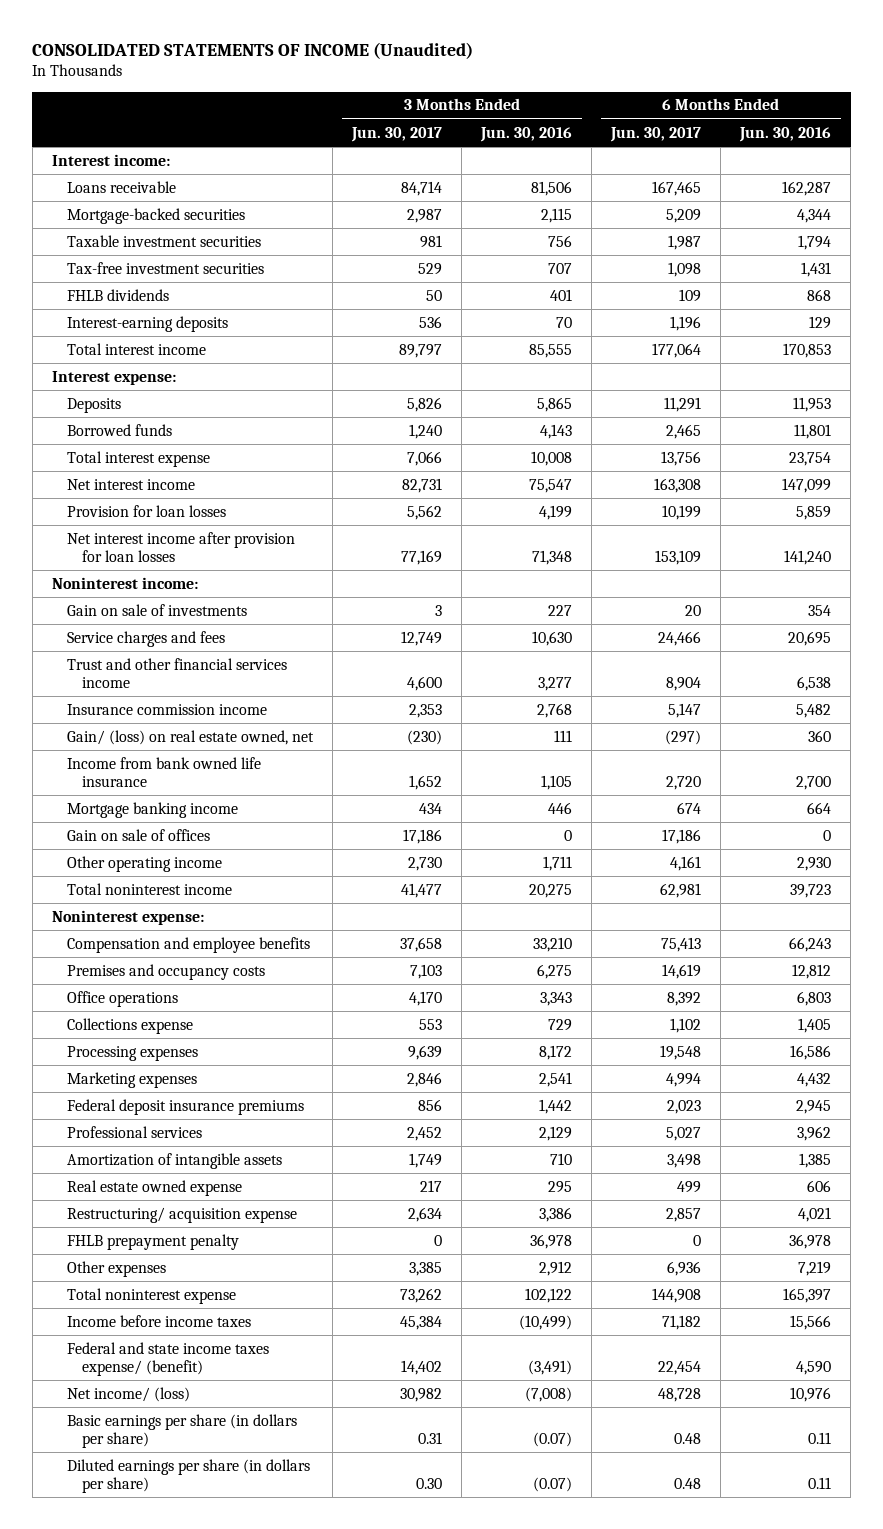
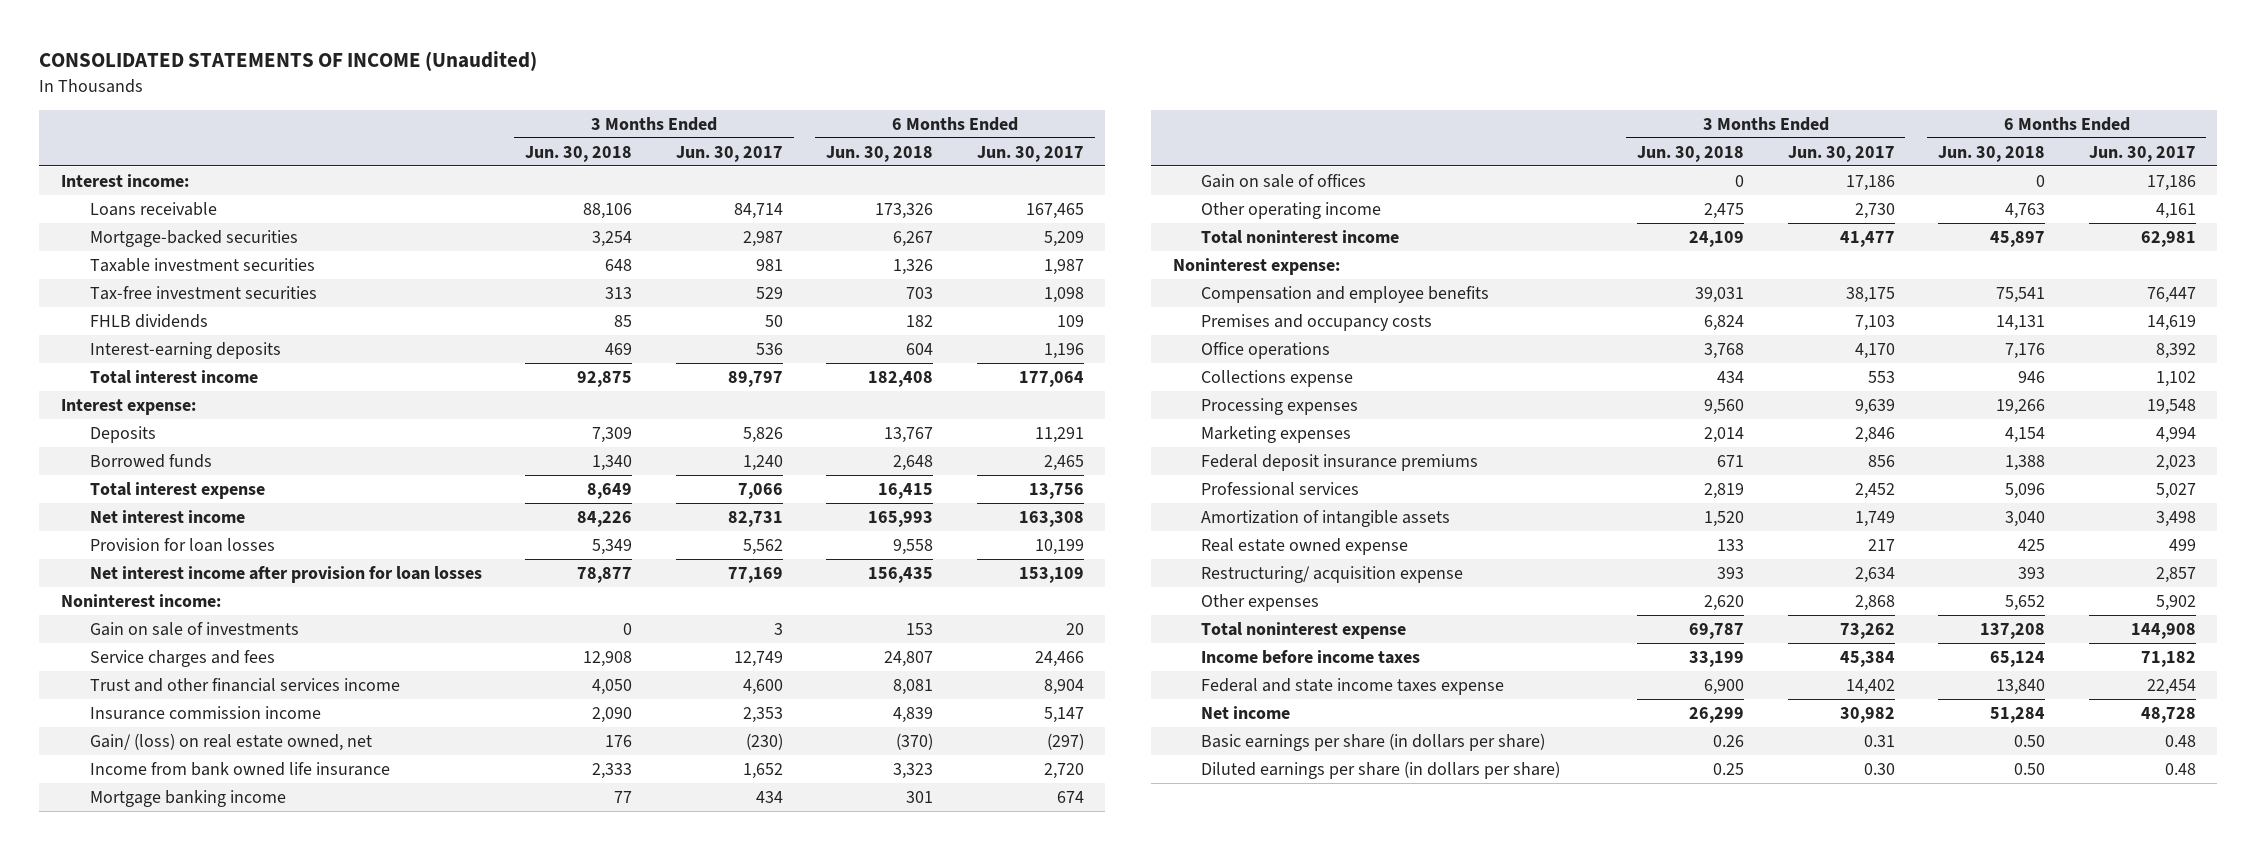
[479,126,572,142] Jun. 30, 2016 -> none
[739,126,832,142] Jun. 30, 2016 -> none
none -> [525,145,633,162] Jun. 30, 2018
none -> [826,145,934,162] Jun. 30, 2018
[399,936,442,952] 37,658 -> [1845,286,1895,303] 38,175
[660,936,701,952] 75,413 -> [2146,286,2196,303] 76,447
[66,1233,239,1250] FHLB prepayment penalty -> none
[408,1261,442,1276] 3,385 -> [1854,594,1895,611] 2,868
[666,1260,701,1276] 6,936 -> [2155,594,2196,611] 5,902
[66,1341,269,1376] Federal and state income taxes expense/ (benefit) -> [1201,677,1505,695] Federal and state income taxes expense
[66,1386,190,1402] Net income/ (loss) -> [1201,705,1291,719] Net income

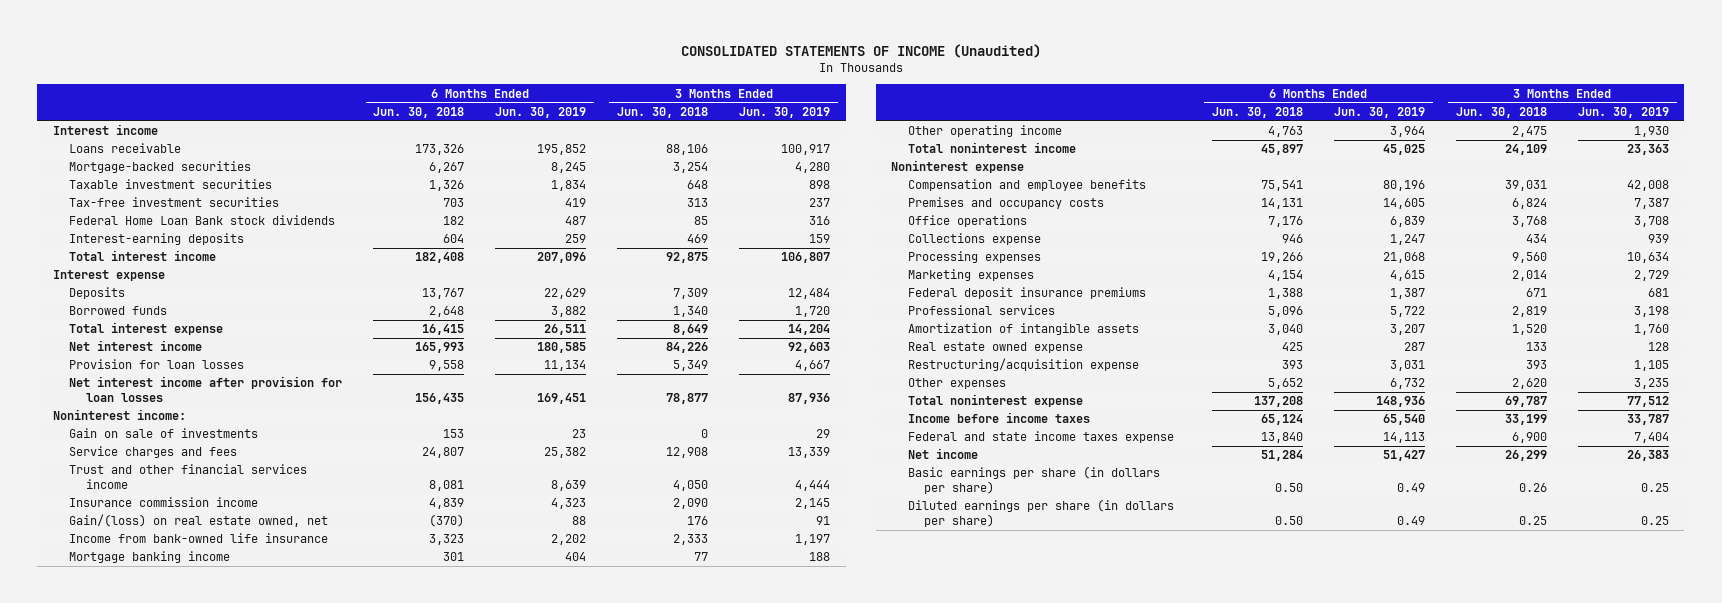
[675,145,783,162] Jun. 30, 2017 -> none
[976,145,1084,162] Jun. 30, 2017 -> none
none -> [495,107,587,119] Jun. 30, 2019
none -> [739,107,831,119] Jun. 30, 2019
[60,173,189,187] Interest income: -> [52,124,158,136] Interest income
[89,313,208,328] FHLB dividends -> [69,215,336,226] Federal Home Loan Bank stock dividends
[60,398,196,415] Interest expense: -> [52,270,165,282] Interest expense
[89,732,372,751] Gain/ (loss) on real estate owned, net -> [69,514,329,528] Gain/(loss) on real estate owned, net
[89,761,390,776] Income from bank owned life insurance -> [69,533,329,544] Income from bank-owned life insurance
[1201,173,1367,188] Gain on sale of offices -> none
[1172,257,1340,275] Noninterest expense: -> [891,160,1025,174] Noninterest expense
[1201,565,1464,583] Restructuring/ acquisition expense -> [907,358,1139,372] Restructuring/acquisition expense

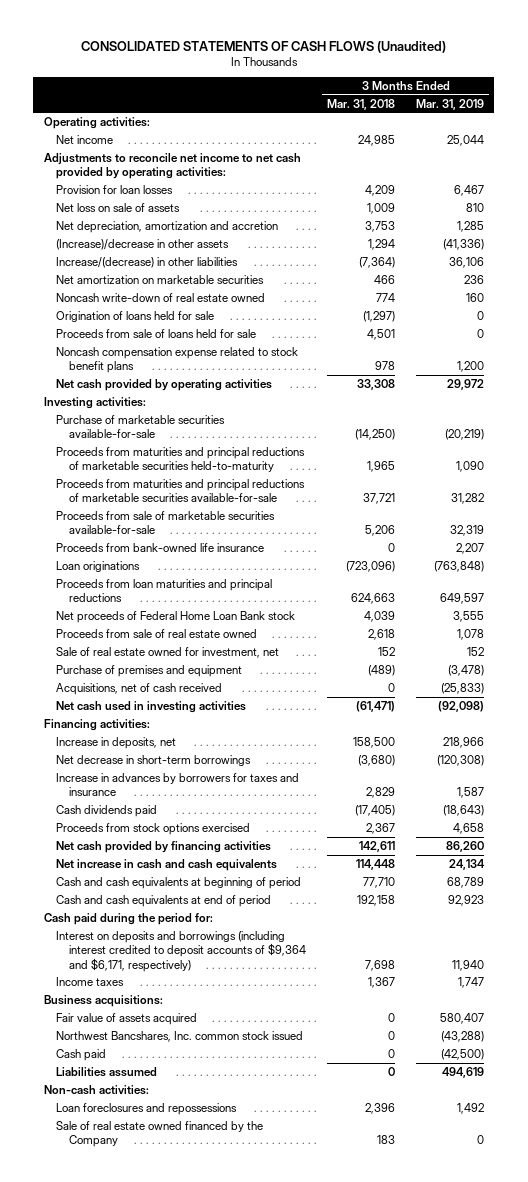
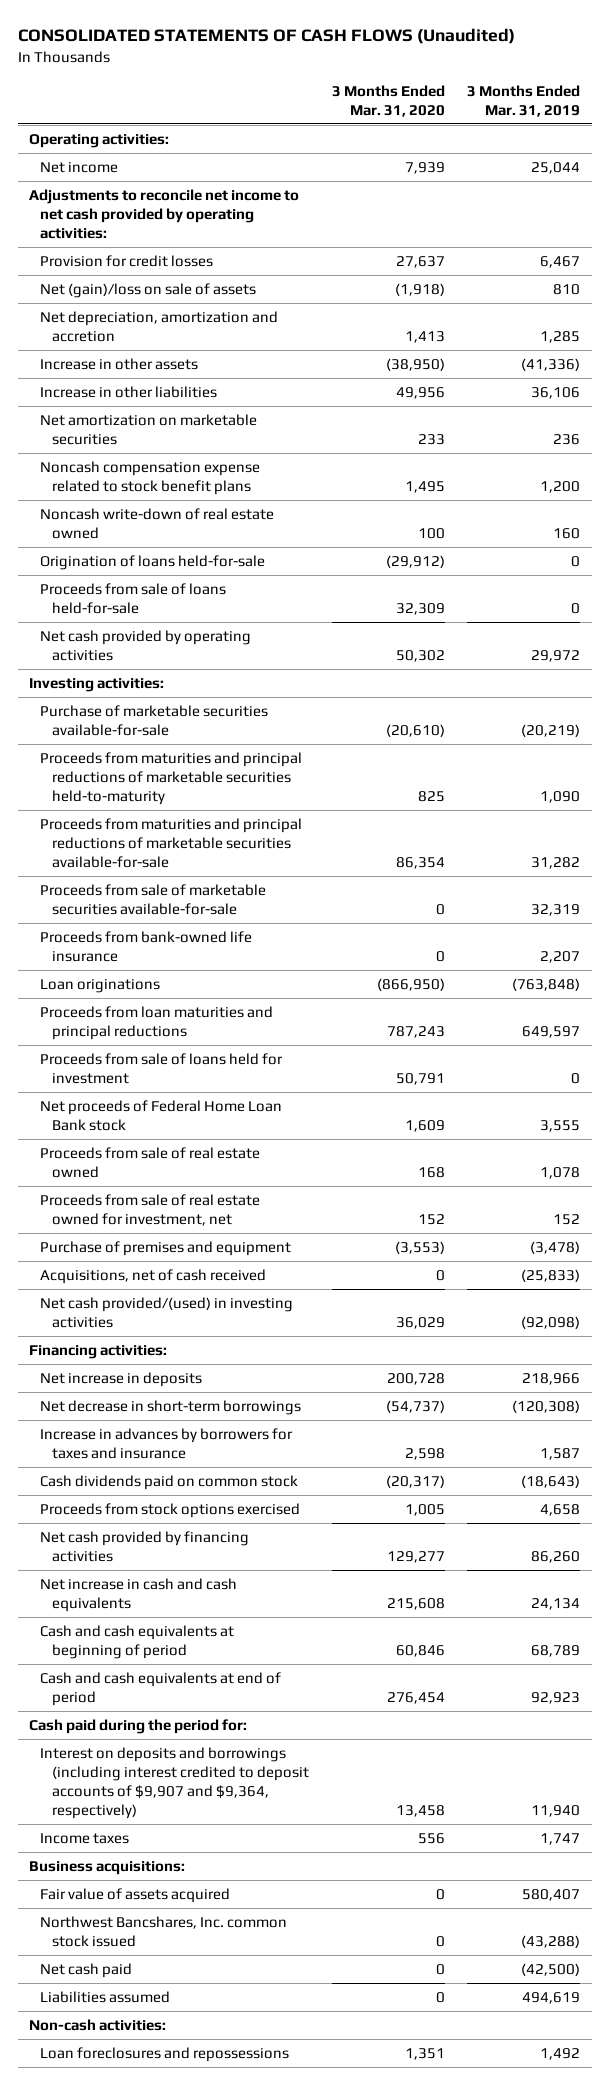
[327,98,396,110] Mar. 31, 2018 -> none
none -> [331,84,445,117] 3 Months Ended Mar. 31, 2020
[56,184,174,194] Provision for loan losses -> [40,254,214,267] Provision for credit losses
[56,202,181,212] Net loss on sale of assets -> [40,282,257,298] Net (gain)/loss on sale of assets
[56,238,230,250] (Increase)/decrease in other assets -> [40,357,199,370] Increase in other assets
[56,256,239,268] Increase/(decrease) in other liabilities -> [40,385,218,398] Increase in other liabilities
[56,310,215,322] Origination of loans held for sale -> none
[56,328,257,338] Proceeds from sale of loans held for sale -> none
[56,292,266,302] Noncash write-down of real estate owned -> [40,507,275,539] Noncash write-down of real estate owned
none -> [40,554,266,570] Origination of loans held-for-sale
none -> [40,582,227,614] Proceeds from sale of loans held-for-sale
none -> [40,1052,284,1084] Proceeds from sale of loans held for investment
[56,646,280,658] Sale of real estate owned for investment, net -> [40,1193,261,1226] Proceeds from sale of real estate owned for investment, net
[56,700,247,713] Net cash used in investing activities -> [40,1296,294,1328] Net cash provided/(used) in investing activities
[56,736,177,749] Increase in deposits, net -> [40,1371,203,1387] Net increase in deposits
[56,804,158,817] Cash dividends paid -> [40,1474,299,1490] Cash dividends paid on common stock
[56,930,307,972] Interest on deposits and borrowings (including interest credited to deposit accounts of $9,364 and $6,171, respectively) -> [40,1746,309,1820] Interest on deposits and borrowings (including interest credited to deposit accounts of $9,907 and $9,364, respectively)
[56,1048,107,1061] Cash paid -> [40,1962,133,1978] Net cash paid
[56,1120,264,1148] Sale of real estate owned financed by the Company -> none

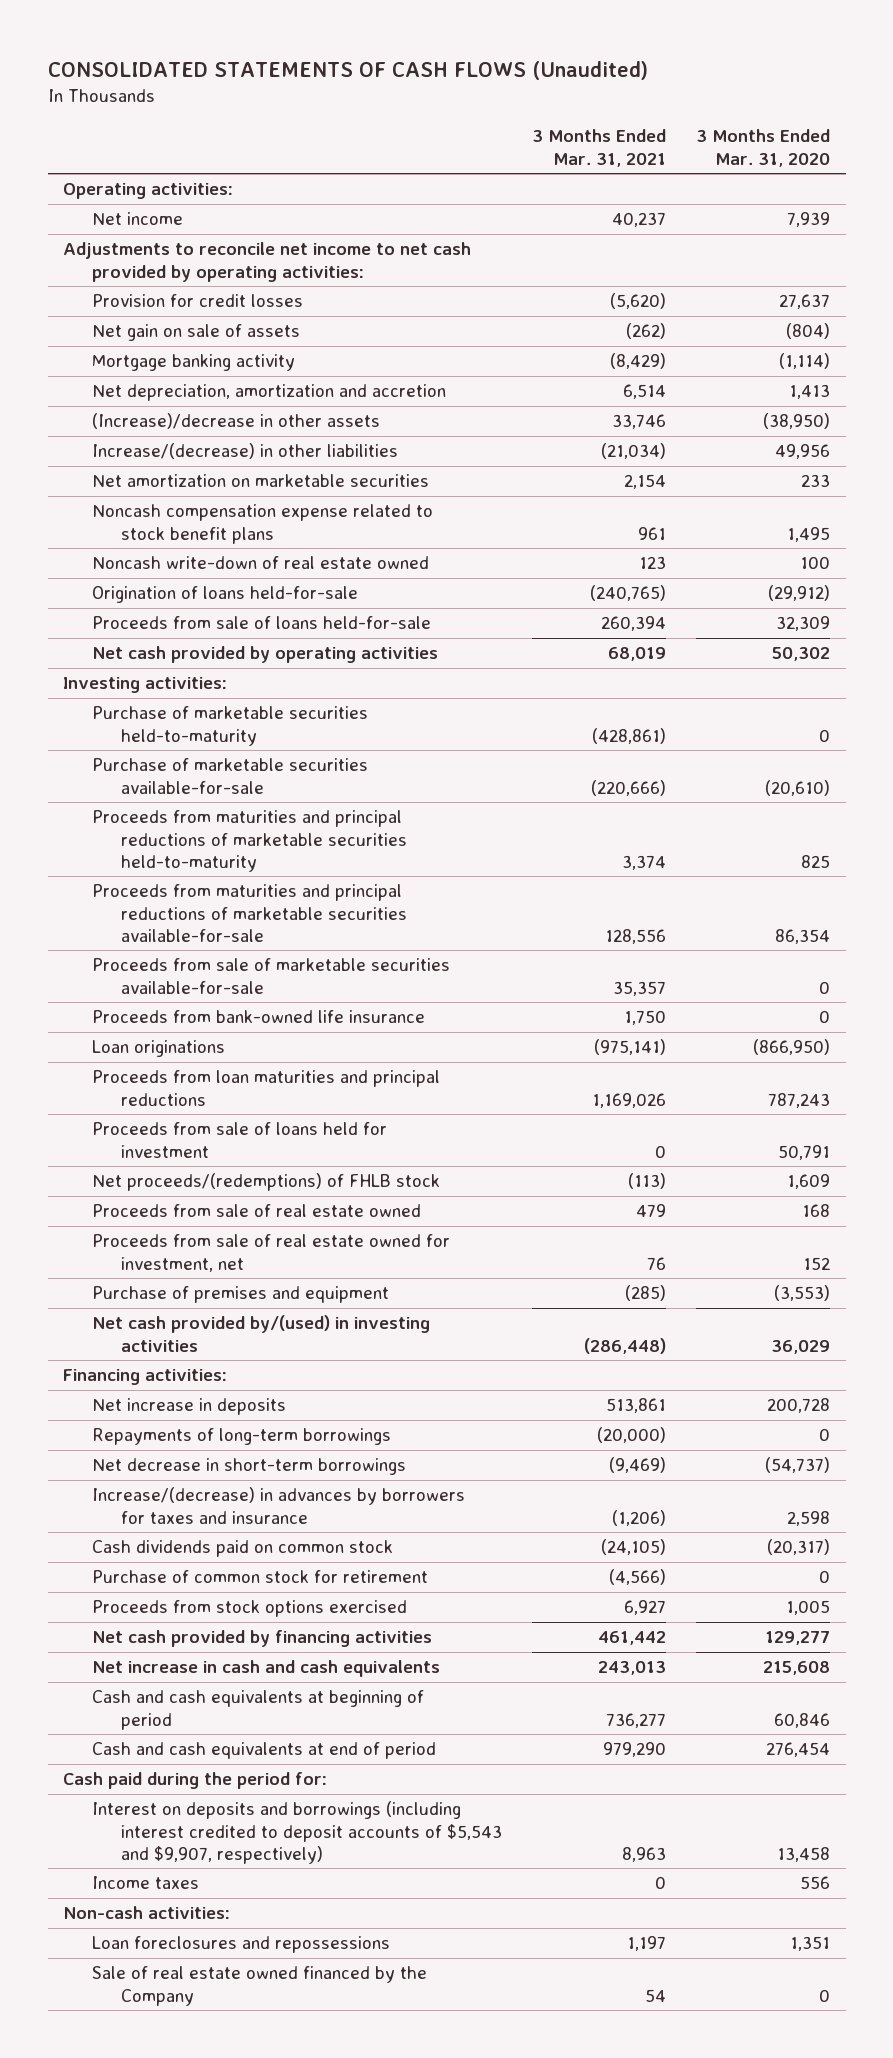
[467,84,581,117] 3 Months Ended Mar. 31, 2019 -> none
none -> [531,129,666,167] 3 Months Ended Mar. 31, 2021
[40,282,257,298] Net (gain)/loss on sale of assets -> [91,324,300,342] Net gain on sale of assets
[394,282,445,296] (1,918) -> [786,323,831,340] (804)
none -> [91,354,295,372] Mortgage banking activity
[40,357,199,370] Increase in other assets -> [91,413,380,430] (Increase)/decrease in other assets
[40,385,218,398] Increase in other liabilities -> [91,443,398,460] Increase/(decrease) in other liabilities
none -> [91,706,368,746] Purchase of marketable securities held-to-maturity
[40,1099,283,1131] Net proceeds of Federal Home Loan Bank stock -> [91,1173,440,1192] Net proceeds/(redemptions) of FHLB stock
[40,1268,267,1284] Acquisitions, net of cash received -> none
[40,1296,294,1328] Net cash provided/(used) in investing activities -> [91,1315,430,1352] Net cash provided by/(used) in investing activities
none -> [91,1428,391,1446] Repayments of long-term borrowings
[40,1427,294,1459] Increase in advances by borrowers for taxes and insurance -> [91,1487,465,1524] Increase/(decrease) in advances by borrowers for taxes and insurance
none -> [91,1570,428,1584] Purchase of common stock for retirement
[40,1746,309,1820] Interest on deposits and borrowings (including interest credited to deposit accounts of $9,907 and $9,364, respectively) -> [91,1801,502,1864] Interest on deposits and borrowings (including interest credited to deposit accounts of $5,543 and $9,907, respectively)
[28,1860,185,1875] Business acquisitions: -> none
[40,1887,231,1903] Fair value of assets acquired -> none
[40,1915,288,1947] Northwest Bancshares, Inc. common stock issued -> none
[40,1962,133,1978] Net cash paid -> none
[40,1990,171,2003] Liabilities assumed -> none
none -> [91,1966,427,2006] Sale of real estate owned financed by the Company

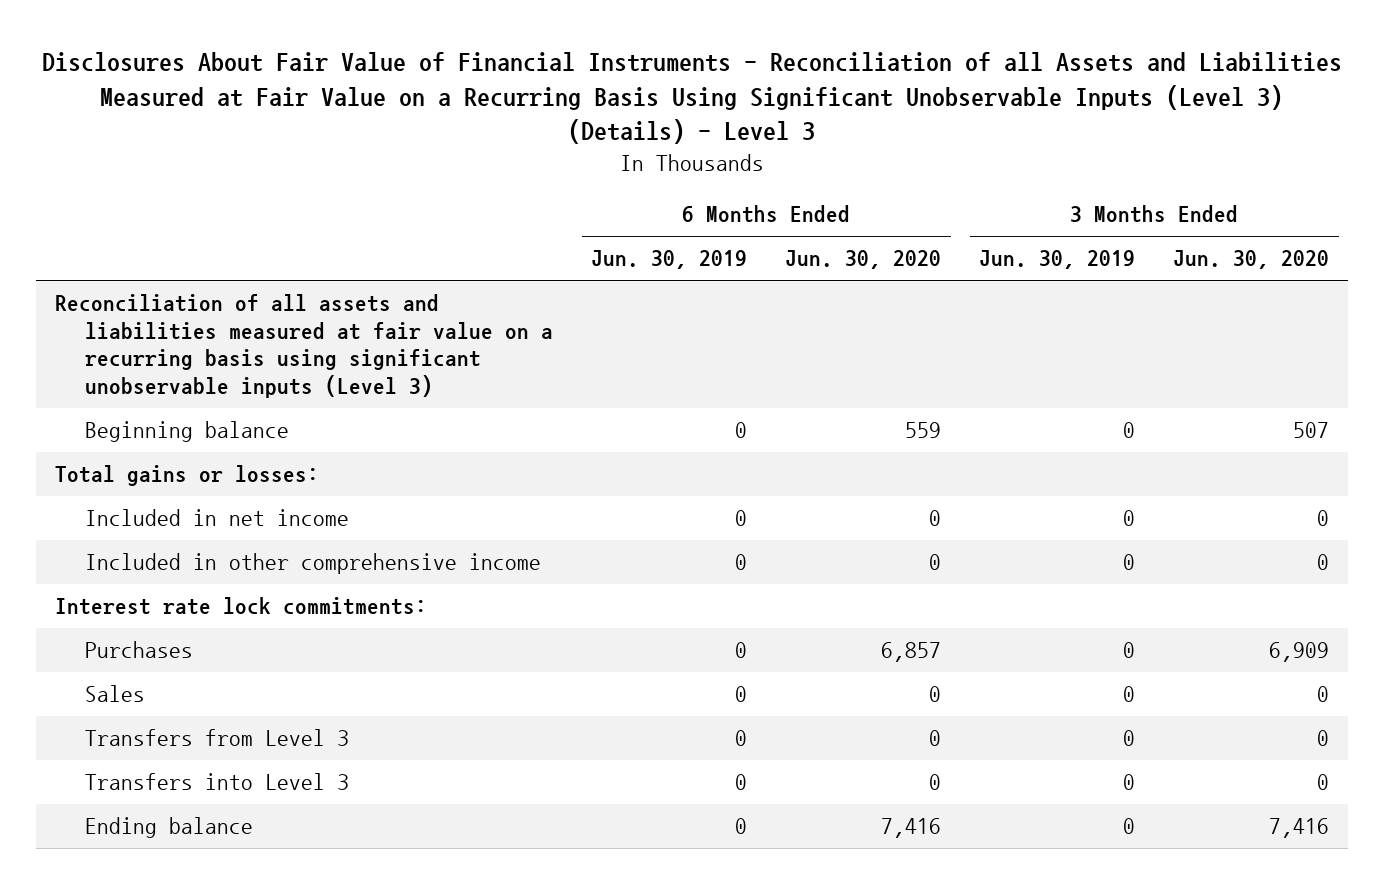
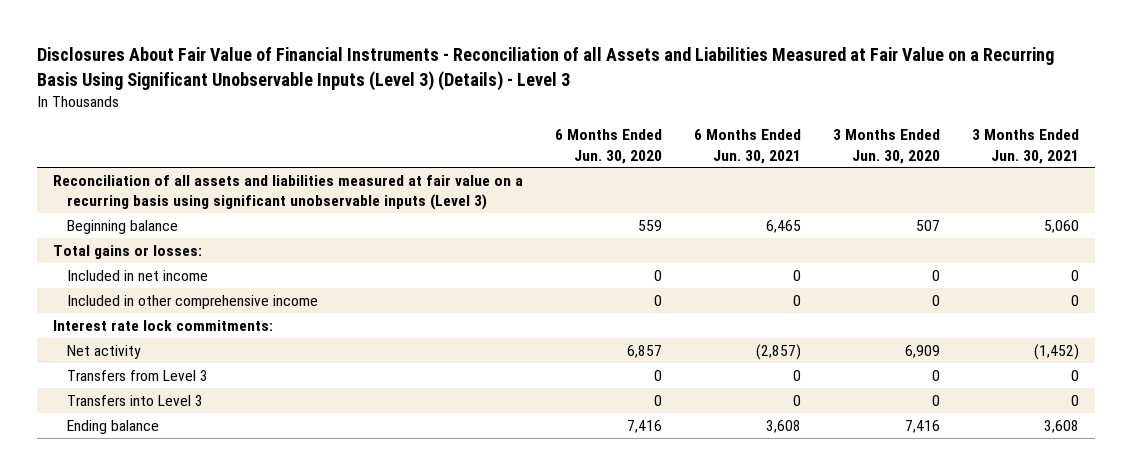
[591,250,748,270] Jun. 30, 2019 -> none
[979,250,1136,270] Jun. 30, 2019 -> none
none -> [694,129,802,164] 6 Months Ended Jun. 30, 2021
none -> [972,129,1080,164] 3 Months Ended Jun. 30, 2021
[85,685,146,703] Sales -> none
[85,641,194,659] Purchases -> [66,345,141,360] Net activity

